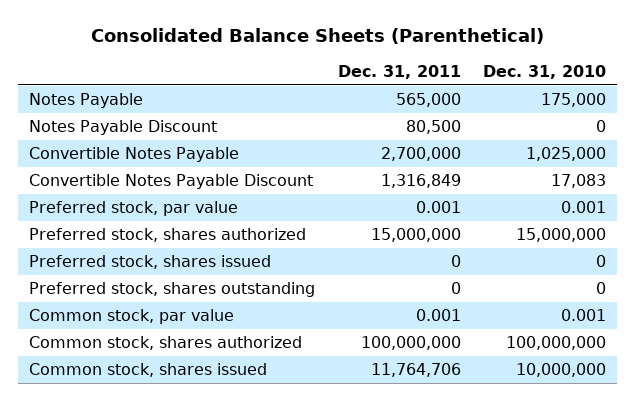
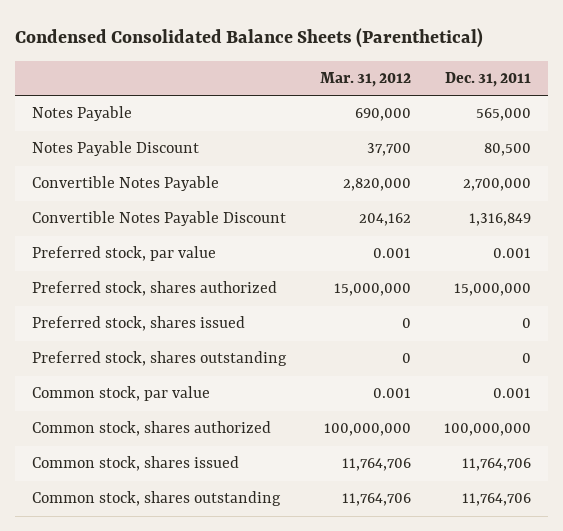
[90,28,544,45] Consolidated Balance Sheets (Parenthetical) -> [15,27,484,48] Condensed Consolidated Balance Sheets (Parenthetical)
[483,65,607,80] Dec. 31, 2010 -> none
none -> [319,72,411,88] Mar. 31, 2012
none -> [31,491,281,507] Common stock, shares outstanding

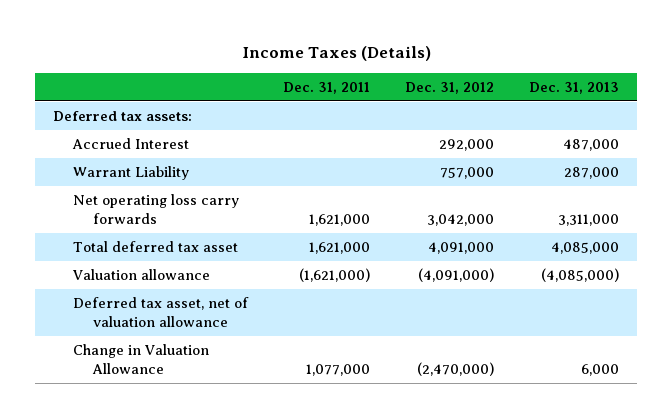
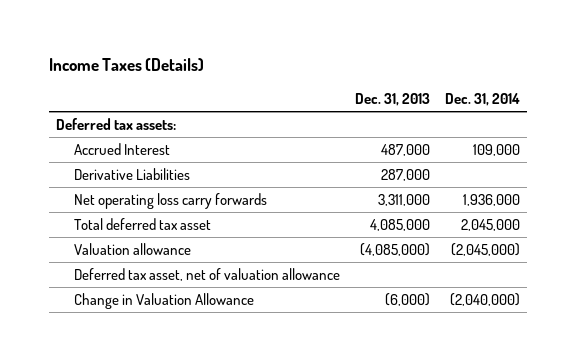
[283,81,371,94] Dec. 31, 2011 -> none
[405,81,495,94] Dec. 31, 2012 -> none
none -> [445,93,521,107] Dec. 31, 2014
[72,166,189,181] Warrant Liability -> [74,168,191,181] Derivative Liabilities
[581,364,620,377] 6,000 -> [385,293,431,307] (6,000)

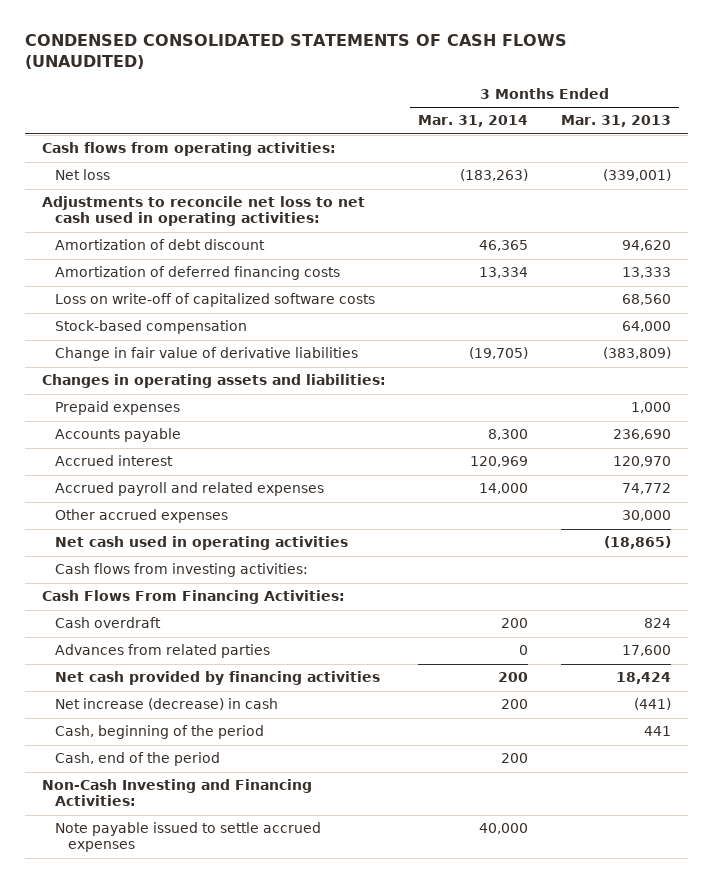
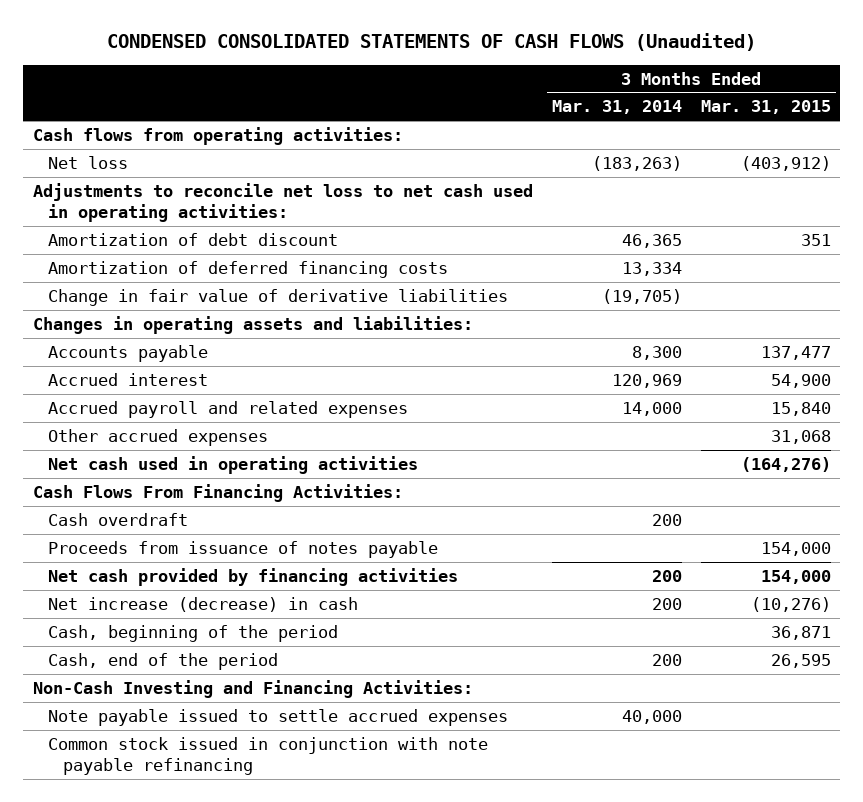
[25,34,568,69] CONDENSED CONSOLIDATED STATEMENTS OF CASH FLOWS (UNAUDITED) -> [106,33,756,52] CONDENSED CONSOLIDATED STATEMENTS OF CASH FLOWS (Unaudited)
[561,115,672,128] Mar. 31, 2013 -> none
none -> [700,100,831,115] Mar. 31, 2015
[54,293,375,308] Loss on write-off of capitalized software costs -> none
[54,320,247,335] Stock-based compensation -> none
[54,401,180,416] Prepaid expenses -> none
[54,563,308,578] Cash flows from investing activities: -> none
[54,644,270,659] Advances from related parties -> none
none -> [47,540,438,558] Proceeds from issuance of notes payable
none -> [47,736,488,775] Common stock issued in conjunction with note payable refinancing

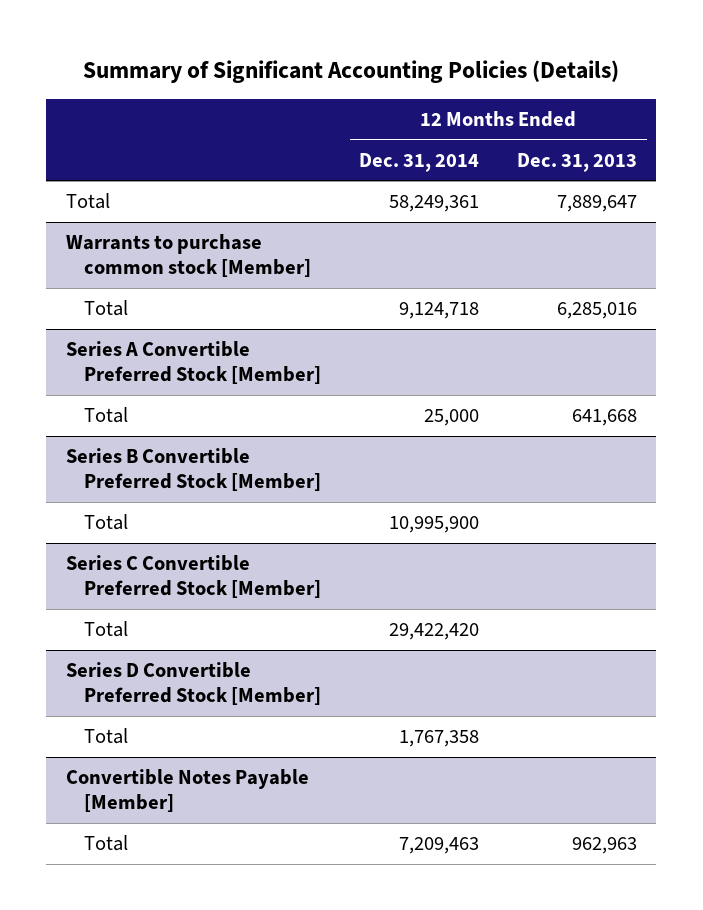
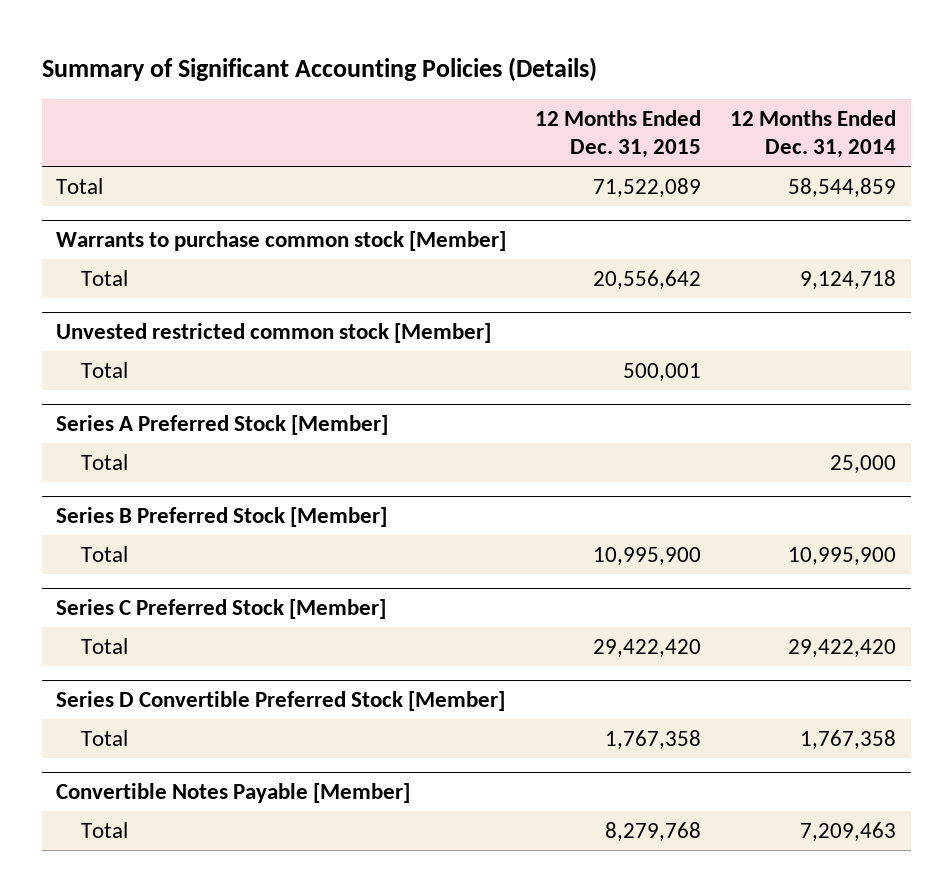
[517,152,638,172] Dec. 31, 2013 -> none
none -> [535,109,702,159] 12 Months Ended Dec. 31, 2015
[389,195,480,213] 58,249,361 -> [788,177,897,197] 58,544,859
none -> [56,322,492,343] Unvested restricted common stock [Member]
none -> [80,361,128,378] Total
[65,341,321,385] Series A Convertible Preferred Stock [Member] -> [56,414,389,435] Series A Preferred Stock [Member]
[65,448,321,492] Series B Convertible Preferred Stock [Member] -> [56,506,388,527] Series B Preferred Stock [Member]
[65,555,321,599] Series C Convertible Preferred Stock [Member] -> [56,598,387,619] Series C Preferred Stock [Member]

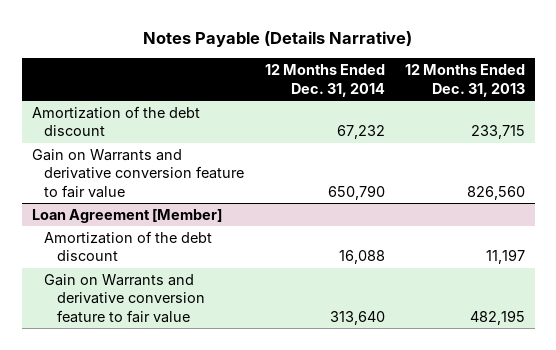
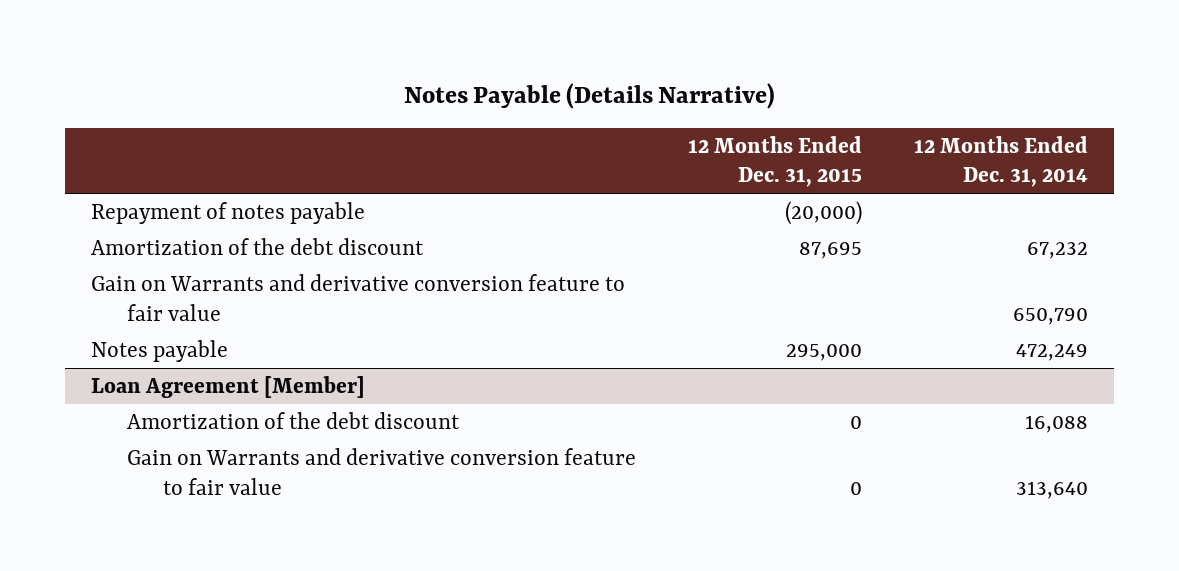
[404,64,525,97] 12 Months Ended Dec. 31, 2013 -> none
none -> [688,135,863,188] 12 Months Ended Dec. 31, 2015
none -> [91,201,366,224] Repayment of notes payable
none -> [91,339,229,362] Notes payable

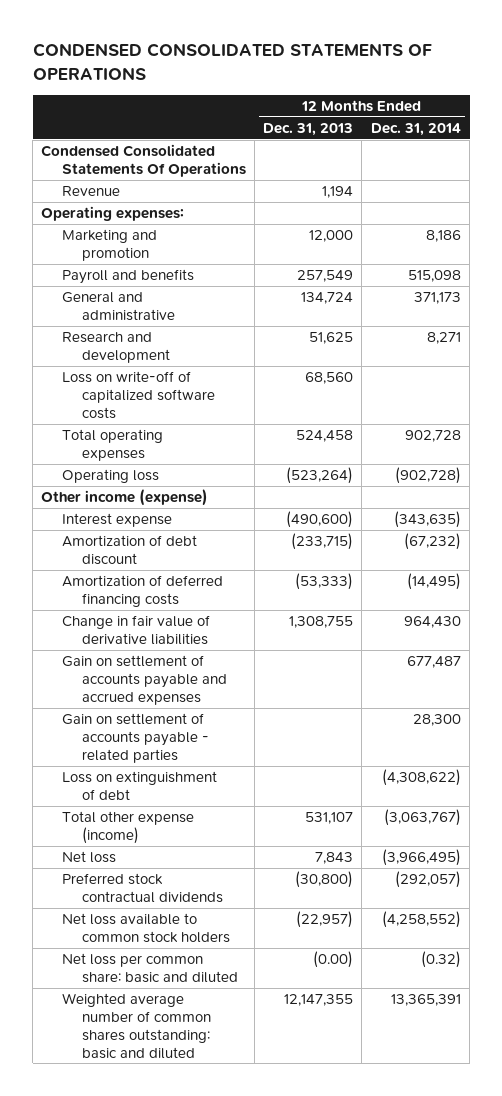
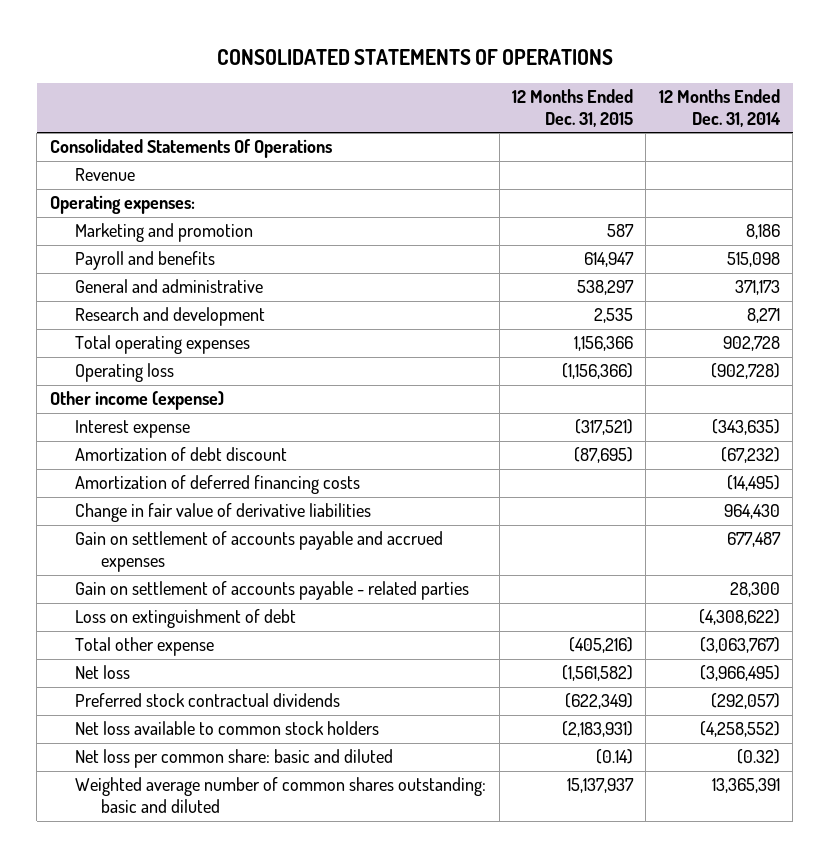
[32,43,432,80] CONDENSED CONSOLIDATED STATEMENTS OF OPERATIONS -> [216,48,613,65] CONSOLIDATED STATEMENTS OF OPERATIONS
[263,122,354,136] Dec. 31, 2013 -> none
none -> [512,89,634,128] 12 Months Ended Dec. 31, 2015
[41,144,246,177] Condensed Consolidated Statements Of Operations -> [49,139,332,159] Consolidated Statements Of Operations
[61,371,215,419] Loss on write-off of capitalized software costs -> none
[61,811,194,844] Total other expense (income) -> [75,637,215,657] Total other expense

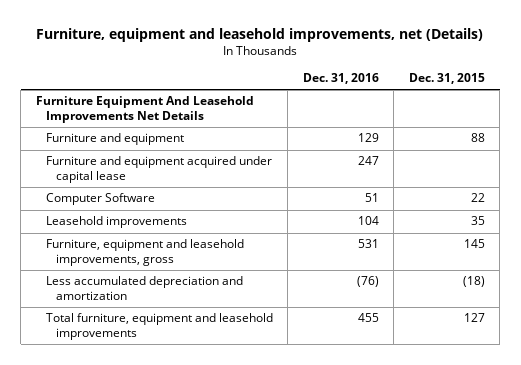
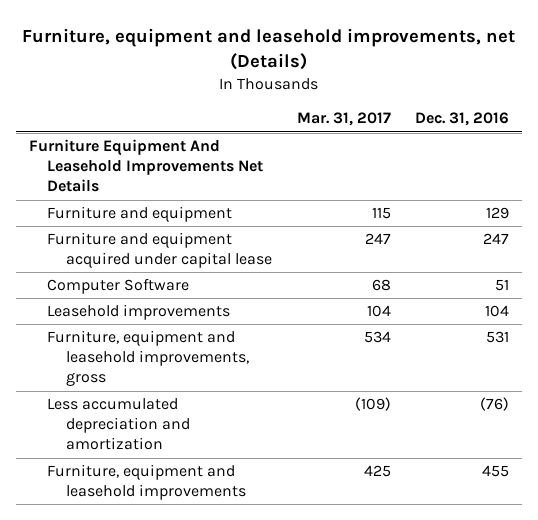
[408,73,485,85] Dec. 31, 2015 -> none
none -> [296,112,391,127] Mar. 31, 2017
[45,313,273,340] Total furniture, equipment and leasehold improvements -> [47,464,246,501] Furniture, equipment and leasehold improvements

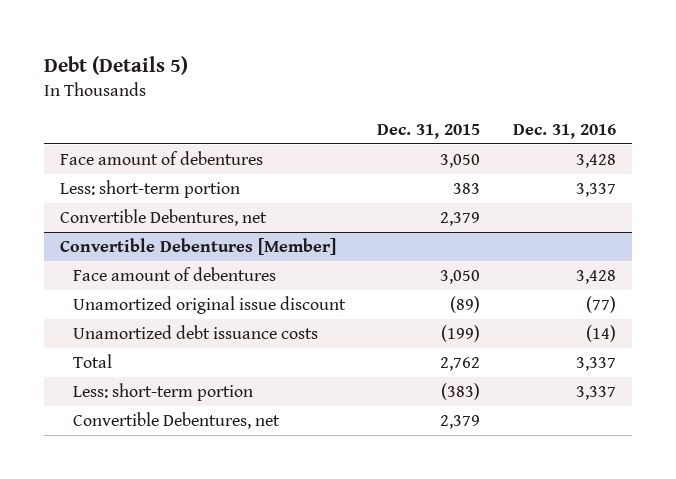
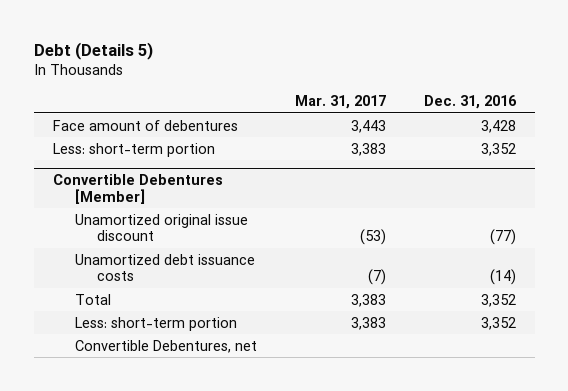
[377,123,481,139] Dec. 31, 2015 -> none
none -> [294,95,386,110] Mar. 31, 2017
[59,209,267,227] Convertible Debentures, net -> none
[576,183,617,198] 3,337 -> [480,142,516,156] 3,352
[72,267,276,282] Face amount of debentures -> none
[576,357,617,372] 3,337 -> [480,293,516,307] 3,352
[576,386,617,401] 3,337 -> [480,316,516,330] 3,352

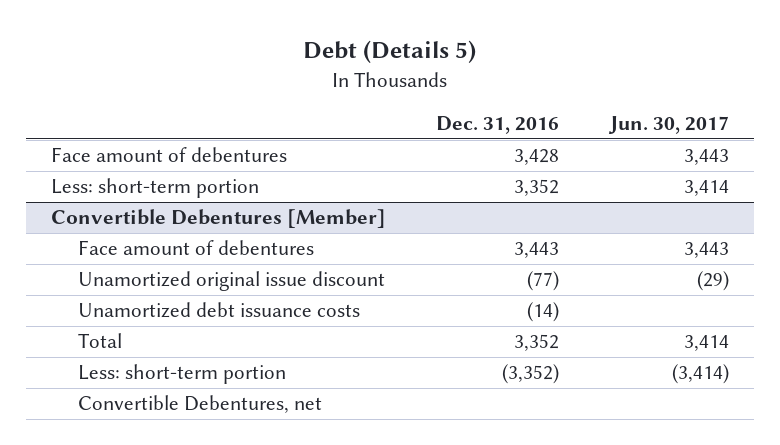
[294,95,386,110] Mar. 31, 2017 -> none
none -> [607,116,729,135] Jun. 30, 2017
none -> [78,240,315,256] Face amount of debentures
[480,316,516,330] 3,352 -> [502,364,560,385] (3,352)

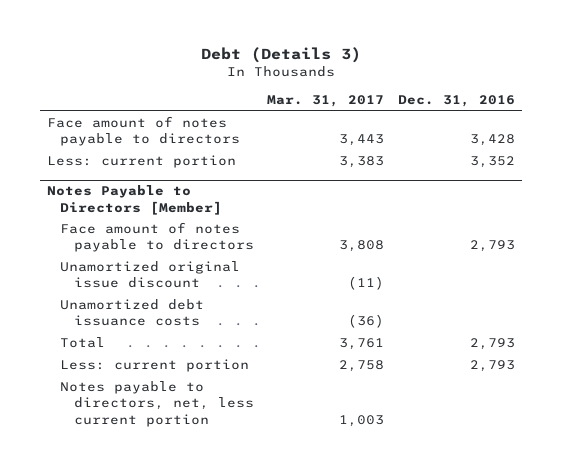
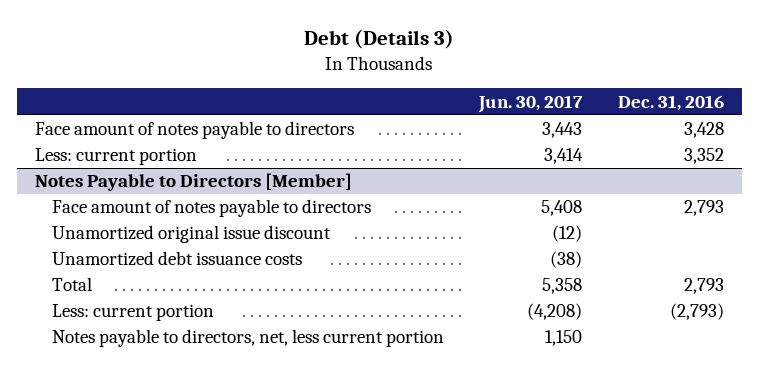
[267,95,385,108] Mar. 31, 2017 -> none
none -> [478,94,584,113] Jun. 30, 2017
[470,360,516,373] 2,793 -> [670,303,725,321] (2,793)

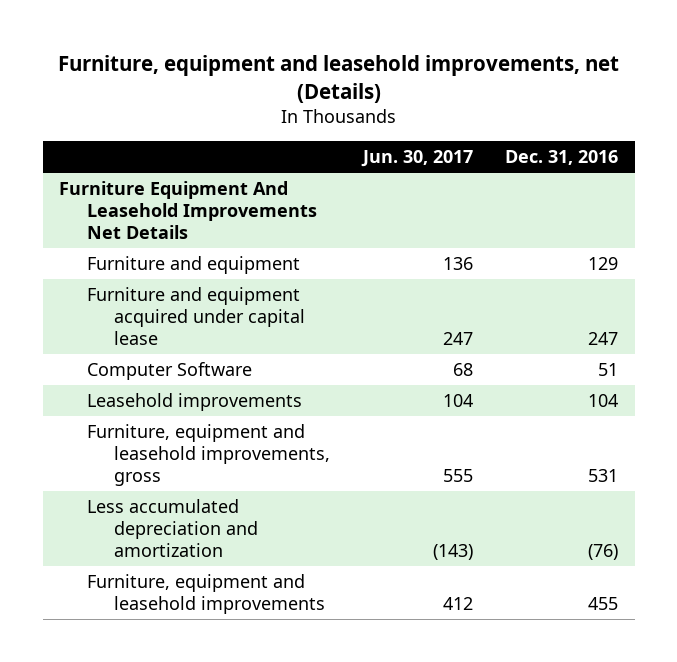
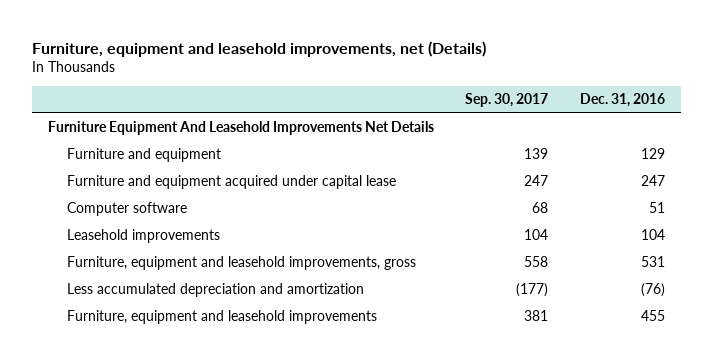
[360,150,473,168] Jun. 30, 2017 -> none
none -> [465,93,549,108] Sep. 30, 2017
[86,362,252,381] Computer Software -> [67,202,188,217] Computer software

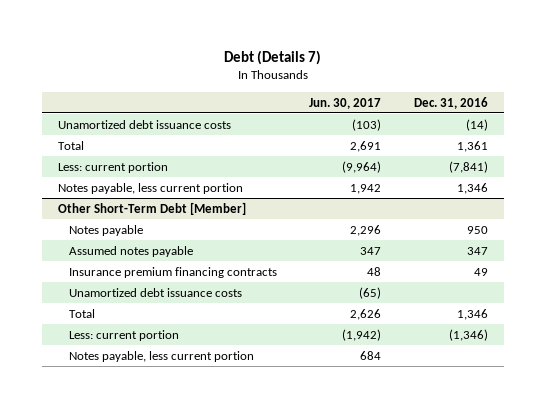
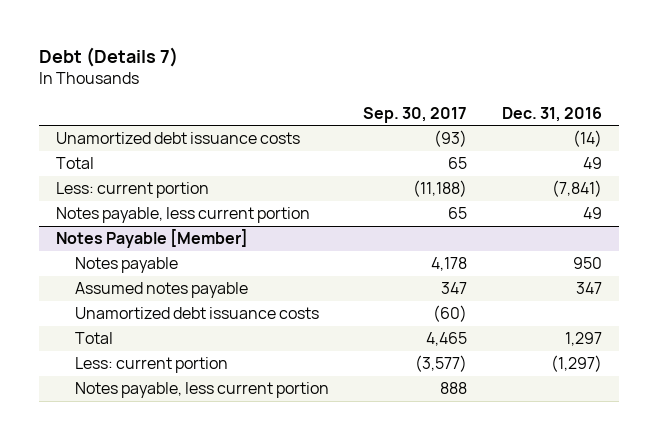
[309,97,382,109] Jun. 30, 2017 -> none
none -> [363,106,468,123] Sep. 30, 2017
[457,140,489,152] 1,361 -> [582,157,602,170] 49
[57,201,246,215] Other Short-Term Debt [Member] -> none
[457,182,489,194] 1,346 -> [582,207,602,220] 49
none -> [55,229,248,249] Notes Payable [Member]
[68,266,277,278] Insurance premium financing contracts -> none
[457,308,489,320] 1,346 -> [564,332,602,347] 1,297
[449,328,489,341] (1,346) -> [550,355,602,373] (1,297)

